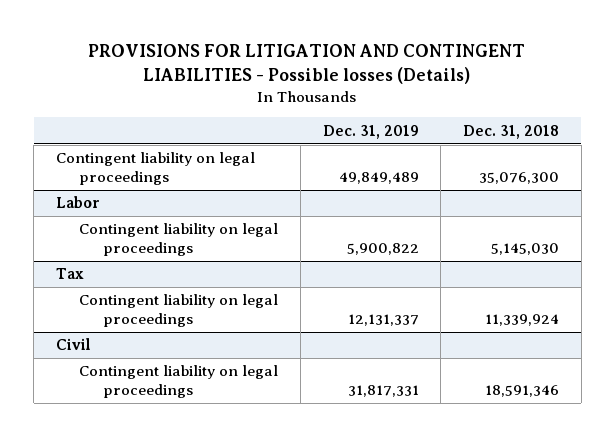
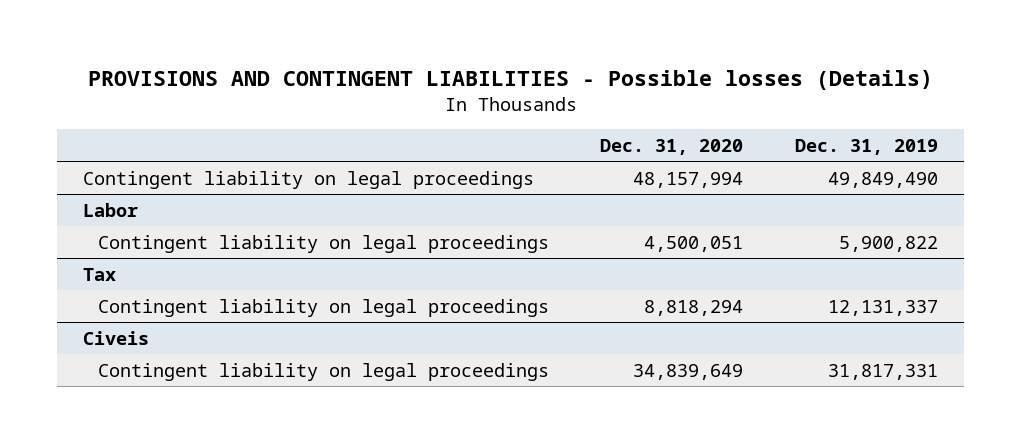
[88,44,526,85] PROVISIONS FOR LITIGATION AND CONTINGENT LIABILITIES - Possible losses (Details) -> [87,69,933,90] PROVISIONS AND CONTINGENT LIABILITIES - Possible losses (Details)
[463,124,560,139] Dec. 31, 2018 -> none
none -> [600,139,744,156] Dec. 31, 2020
[338,172,419,185] 49,849,489 -> [828,171,939,188] 49,849,490
[55,338,91,351] Civil -> [83,330,150,345] Civeis

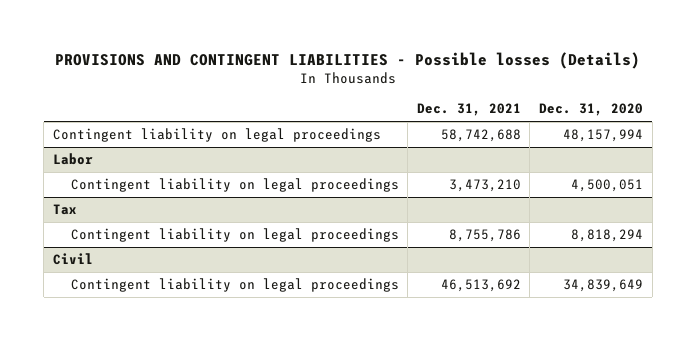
[795,139,939,156] Dec. 31, 2019 -> none
none -> [416,103,521,117] Dec. 31, 2021
[83,330,150,345] Civeis -> [52,253,93,266] Civil

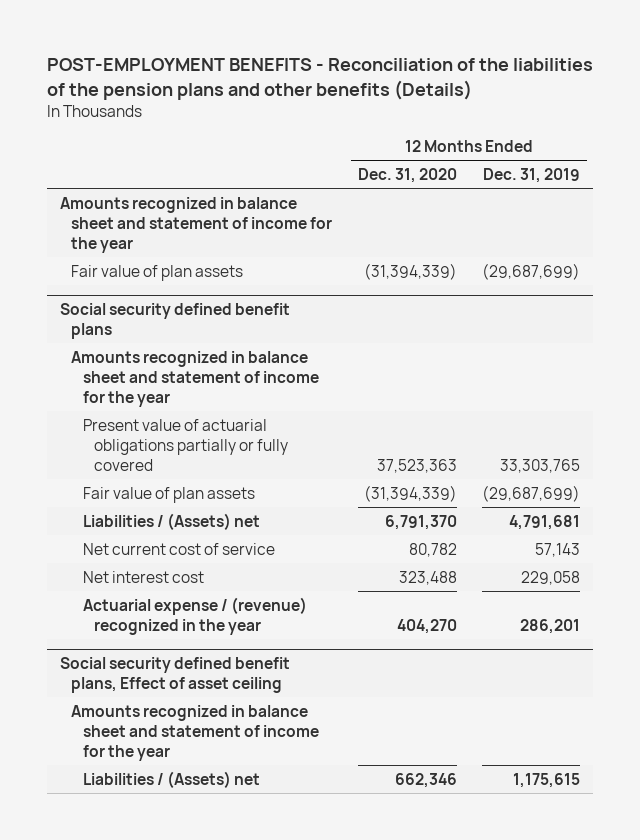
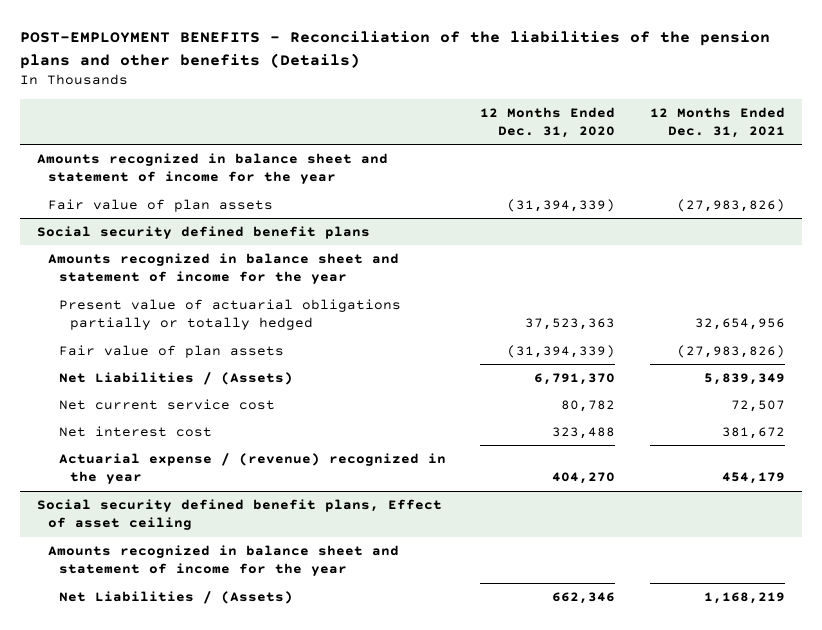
[483,168,581,184] Dec. 31, 2019 -> none
none -> [650,106,786,139] 12 Months Ended Dec. 31, 2021
[82,418,289,471] Present value of actuarial obligations partially or fully covered -> [58,298,401,331] Present value of actuarial obligations partially or totally hedged
[82,512,260,530] Liabilities / (Assets) net -> [58,371,293,385] Net Liabilities / (Assets)
[82,542,275,555] Net current cost of service -> [58,398,275,410] Net current service cost
[82,770,260,788] Liabilities / (Assets) net -> [58,590,293,604] Net Liabilities / (Assets)

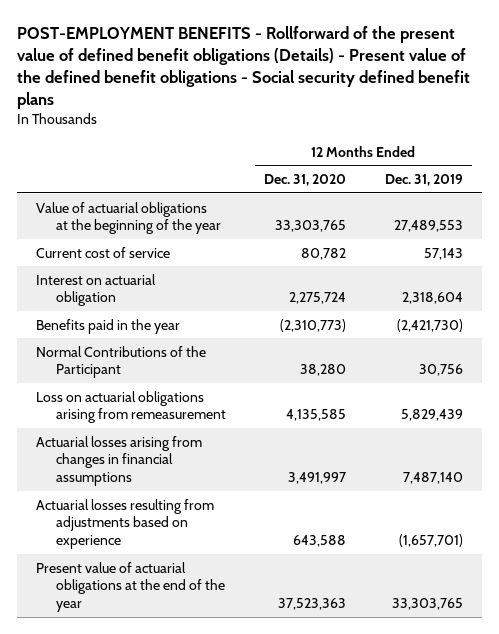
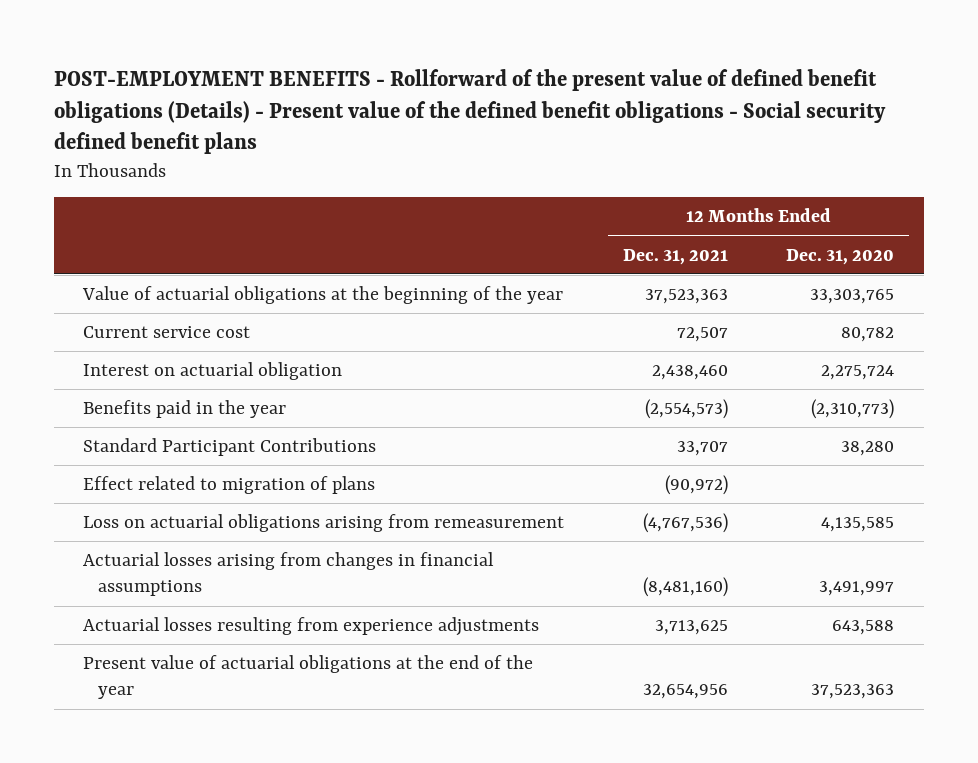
[384,174,463,187] Dec. 31, 2019 -> none
none -> [622,248,728,265] Dec. 31, 2021
[35,246,170,258] Current cost of service -> [83,326,251,339] Current service cost
[35,345,206,379] Normal Contributions of the Participant -> [83,438,377,457] Standard Participant Contributions
none -> [83,476,376,495] Effect related to migration of plans
[35,498,214,549] Actuarial losses resulting from adjustments based on experience -> [83,617,540,637] Actuarial losses resulting from experience adjustments

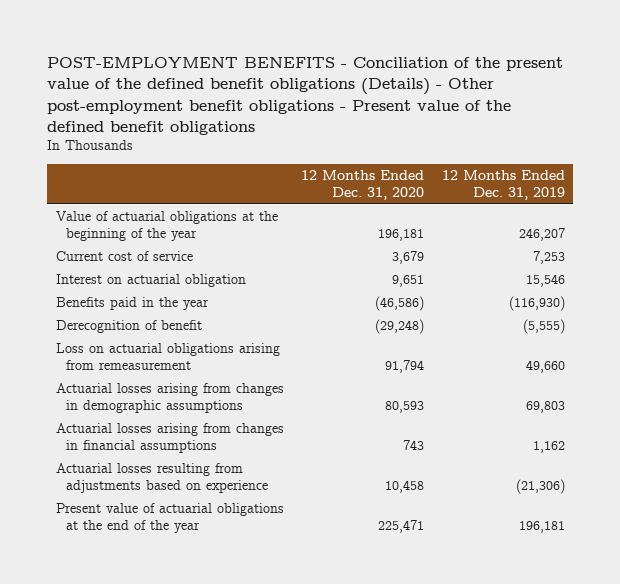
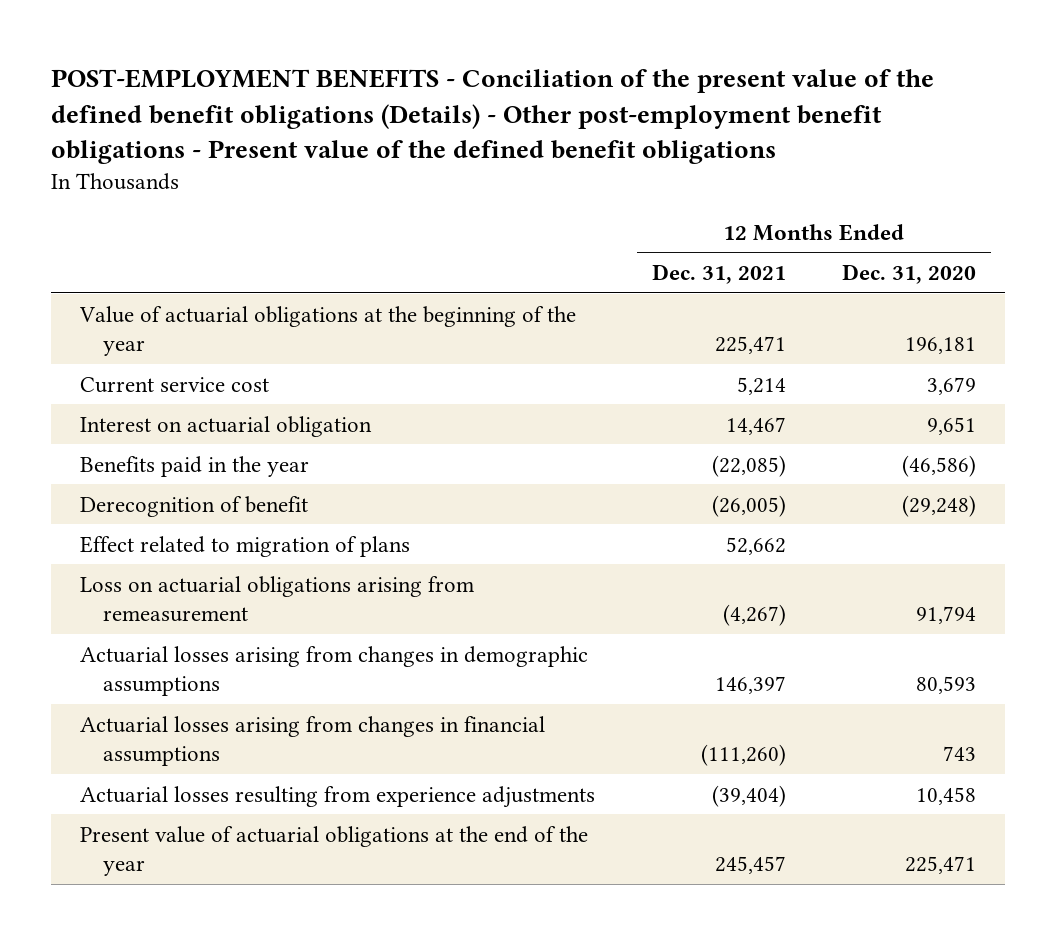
[441,170,565,200] 12 Months Ended Dec. 31, 2019 -> none
none -> [651,264,786,285] Dec. 31, 2021
[55,251,193,262] Current cost of service -> [79,376,269,393] Current service cost
none -> [79,535,410,557] Effect related to migration of plans
[55,463,269,493] Actuarial losses resulting from adjustments based on experience -> [79,785,595,808] Actuarial losses resulting from experience adjustments

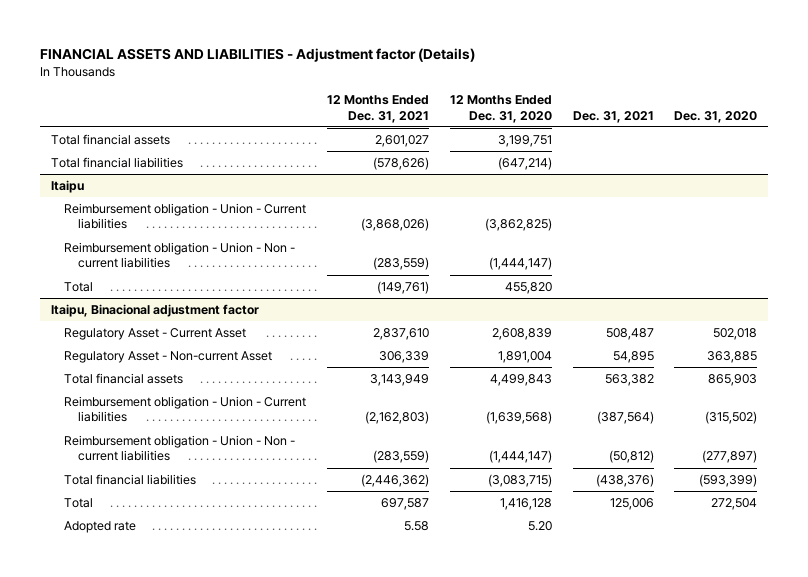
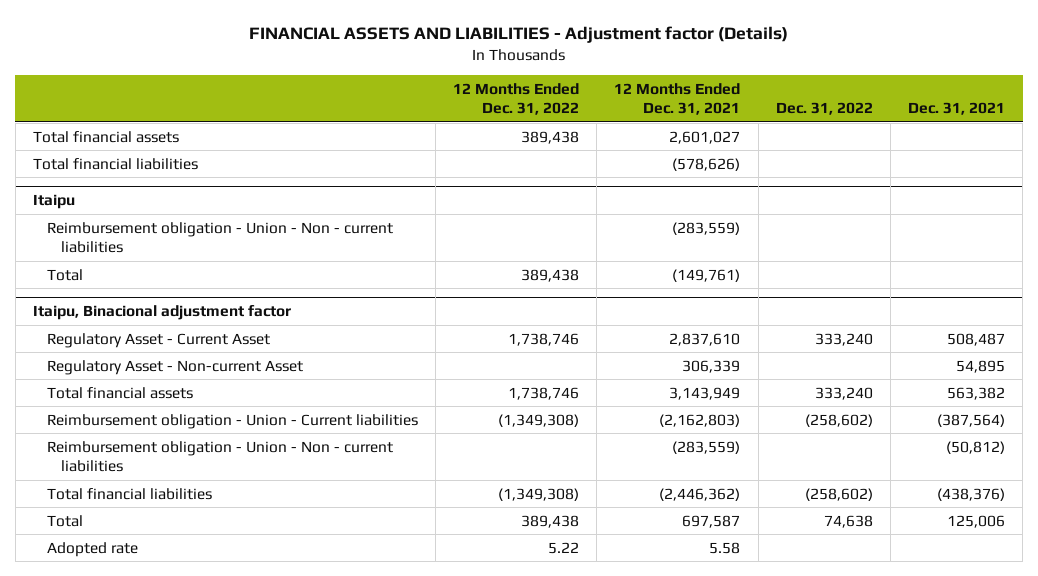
[449,95,552,123] 12 Months Ended Dec. 31, 2020 -> none
[674,110,758,123] Dec. 31, 2020 -> none
none -> [453,83,580,116] 12 Months Ended Dec. 31, 2022
none -> [775,102,873,116] Dec. 31, 2022
[64,203,307,230] Reimbursement obligation - Union - Current liabilities -> none

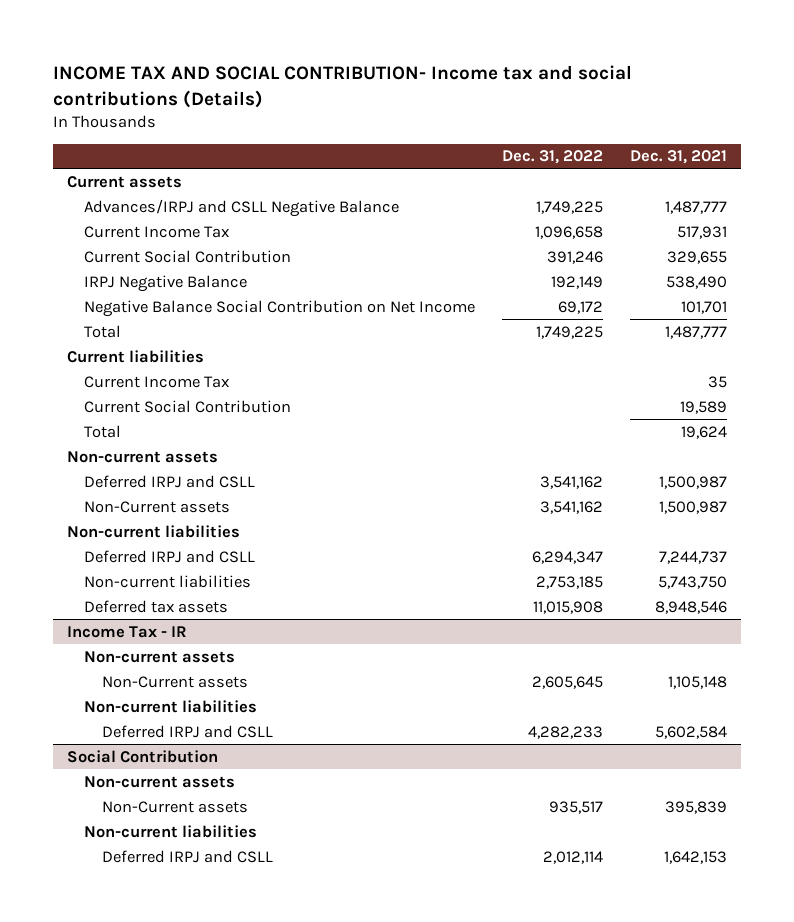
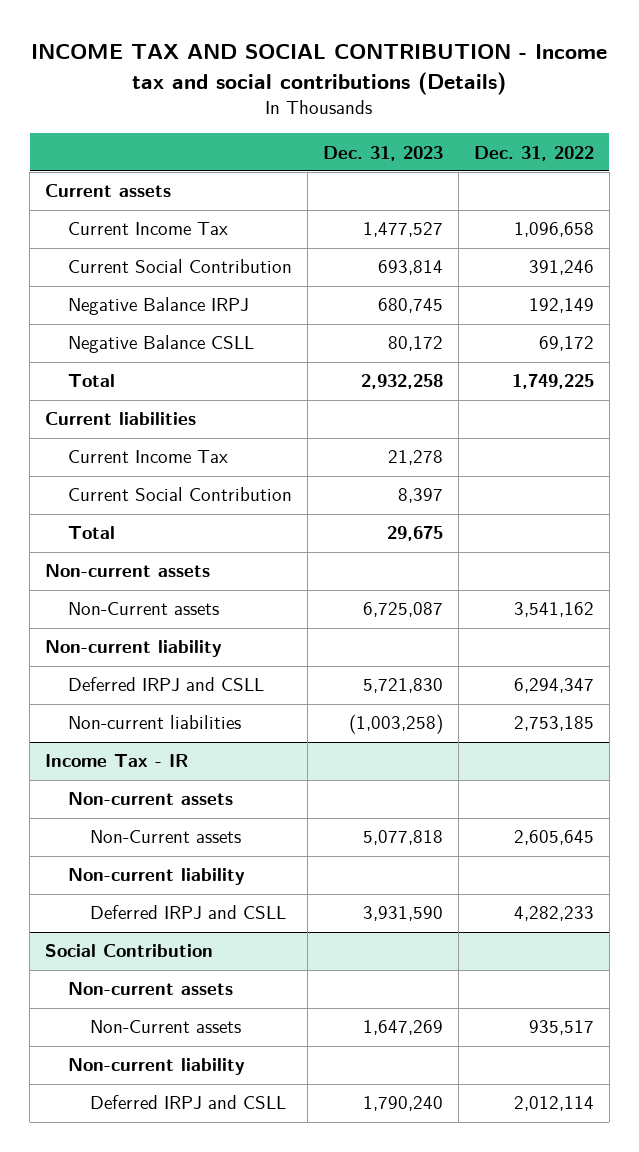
[53,65,633,108] INCOME TAX AND SOCIAL CONTRIBUTION- Income tax and social contributions (Details) -> [31,43,608,95] INCOME TAX AND SOCIAL CONTRIBUTION - Income tax and social contributions (Details)
[630,150,728,165] Dec. 31, 2021 -> none
none -> [322,145,443,161] Dec. 31, 2023
[84,198,400,217] Advances/IRPJ and CSLL Negative Balance -> none
[84,274,248,292] IRPJ Negative Balance -> [67,297,249,316] Negative Balance IRPJ
[84,299,476,317] Negative Balance Social Contribution on Net Income -> [67,335,254,354] Negative Balance CSLL
[84,474,256,488] Deferred IRPJ and CSLL -> none
[66,524,240,538] Non-current liabilities -> [45,640,223,658] Non-current liability
[84,599,229,613] Deferred tax assets -> none
[84,699,258,713] Non-current liabilities -> [67,868,245,886] Non-current liability
[84,824,258,838] Non-current liabilities -> [67,1058,245,1076] Non-current liability

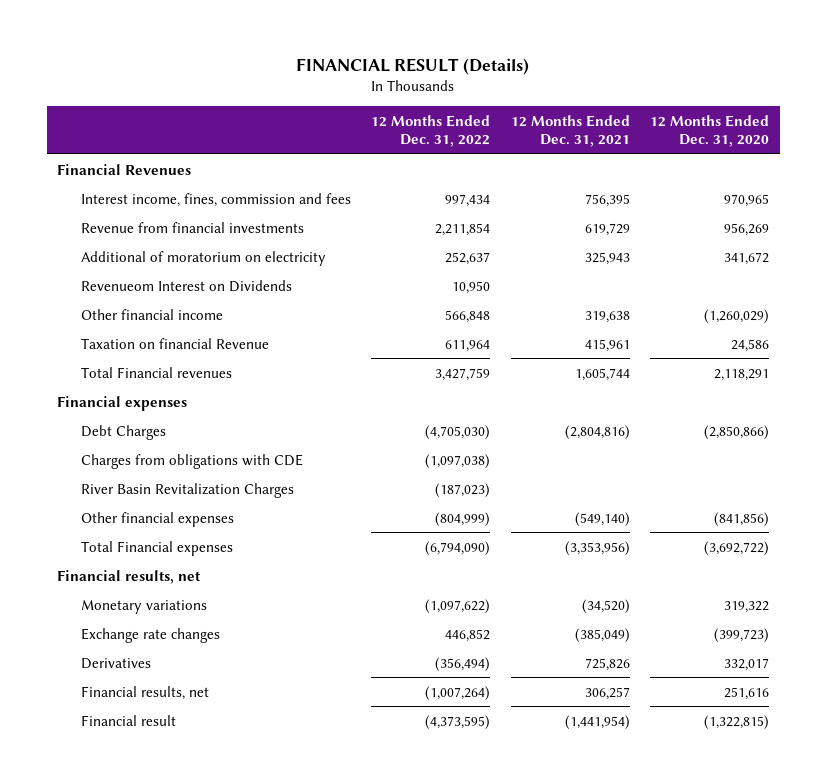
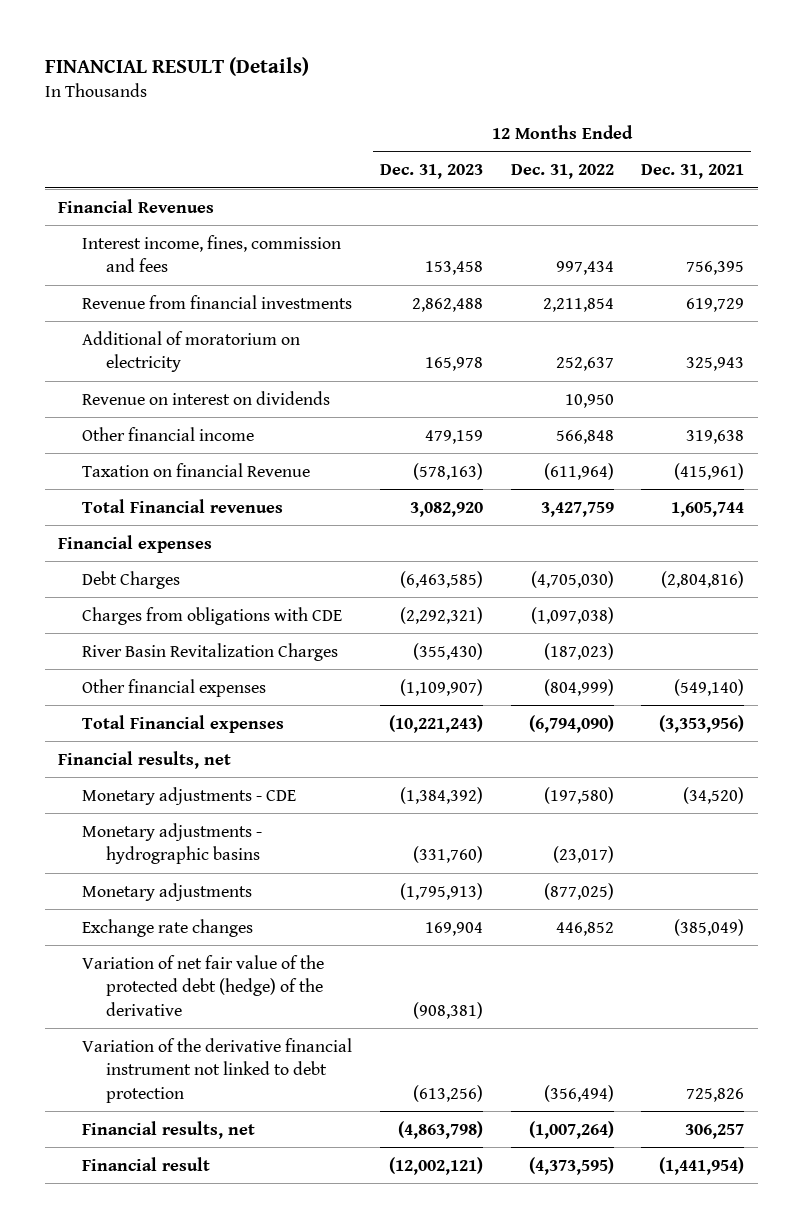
[650,114,770,147] 12 Months Ended Dec. 31, 2020 -> none
none -> [379,164,483,180] Dec. 31, 2023
[80,279,292,292] Revenueom Interest on Dividends -> [82,390,331,405] Revenue on interest on dividends
[445,339,491,352] 611,964 -> [543,462,614,480] (611,964)
[584,338,630,352] 415,961 -> [674,462,745,480] (415,961)
[80,599,207,614] Monetary variations -> none
none -> [82,786,297,805] Monetary adjustments - CDE
none -> [82,822,263,865] Monetary adjustments - hydrographic basins
none -> [82,882,253,901] Monetary adjustments
none -> [82,954,325,1016] Variation of net fair value of the protected debt (hedge) of the derivative
[80,657,151,669] Derivatives -> [82,1037,353,1103] Variation of the derivative financial instrument not linked to debt protection

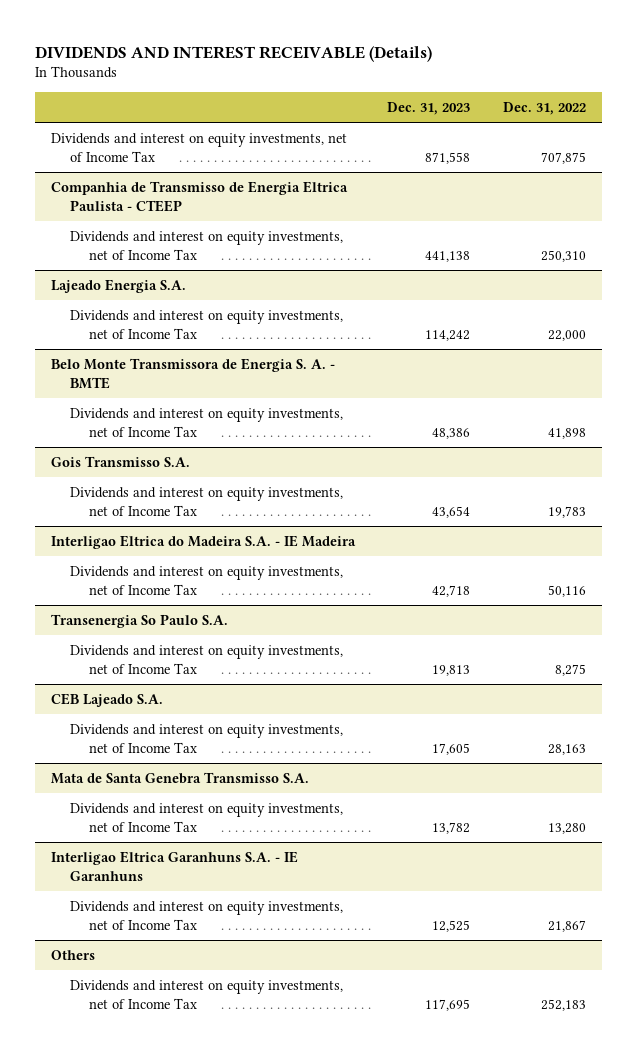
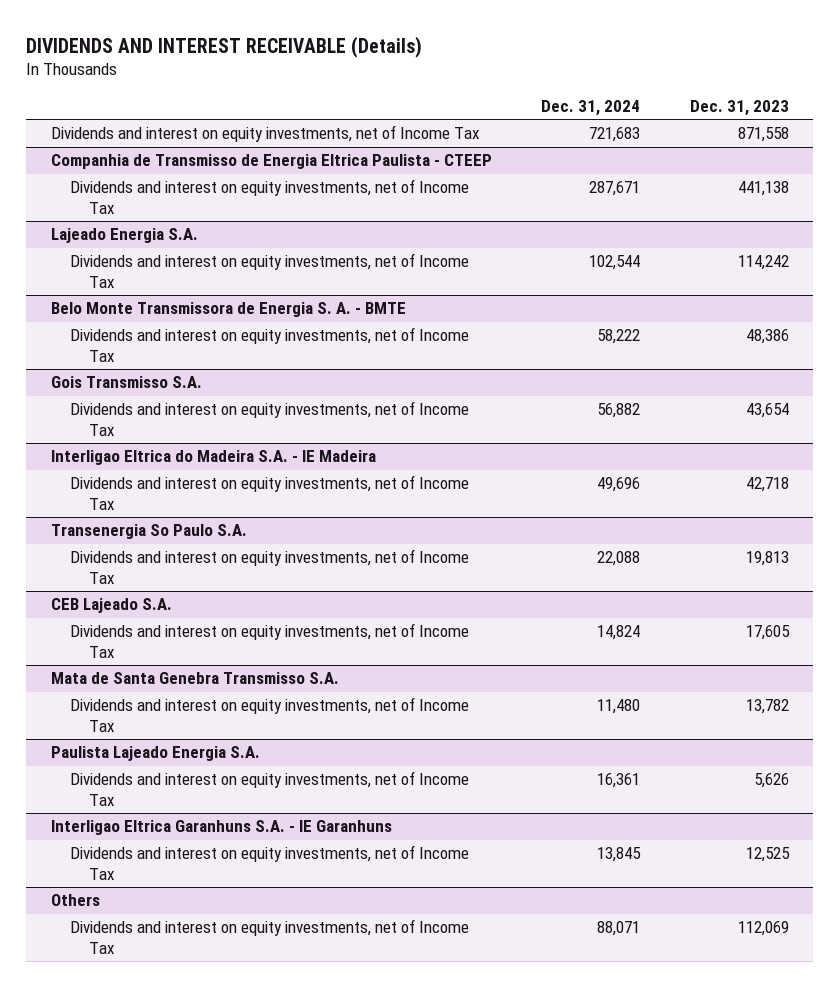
[502,101,586,115] Dec. 31, 2022 -> none
none -> [541,99,641,116] Dec. 31, 2024
none -> [50,746,260,762] Paulista Lajeado Energia S.A.
none -> [69,771,469,806] Dividends and interest on equity investments, net of Income Tax
[425,998,471,1011] 117,695 -> [737,921,789,937] 112,069

